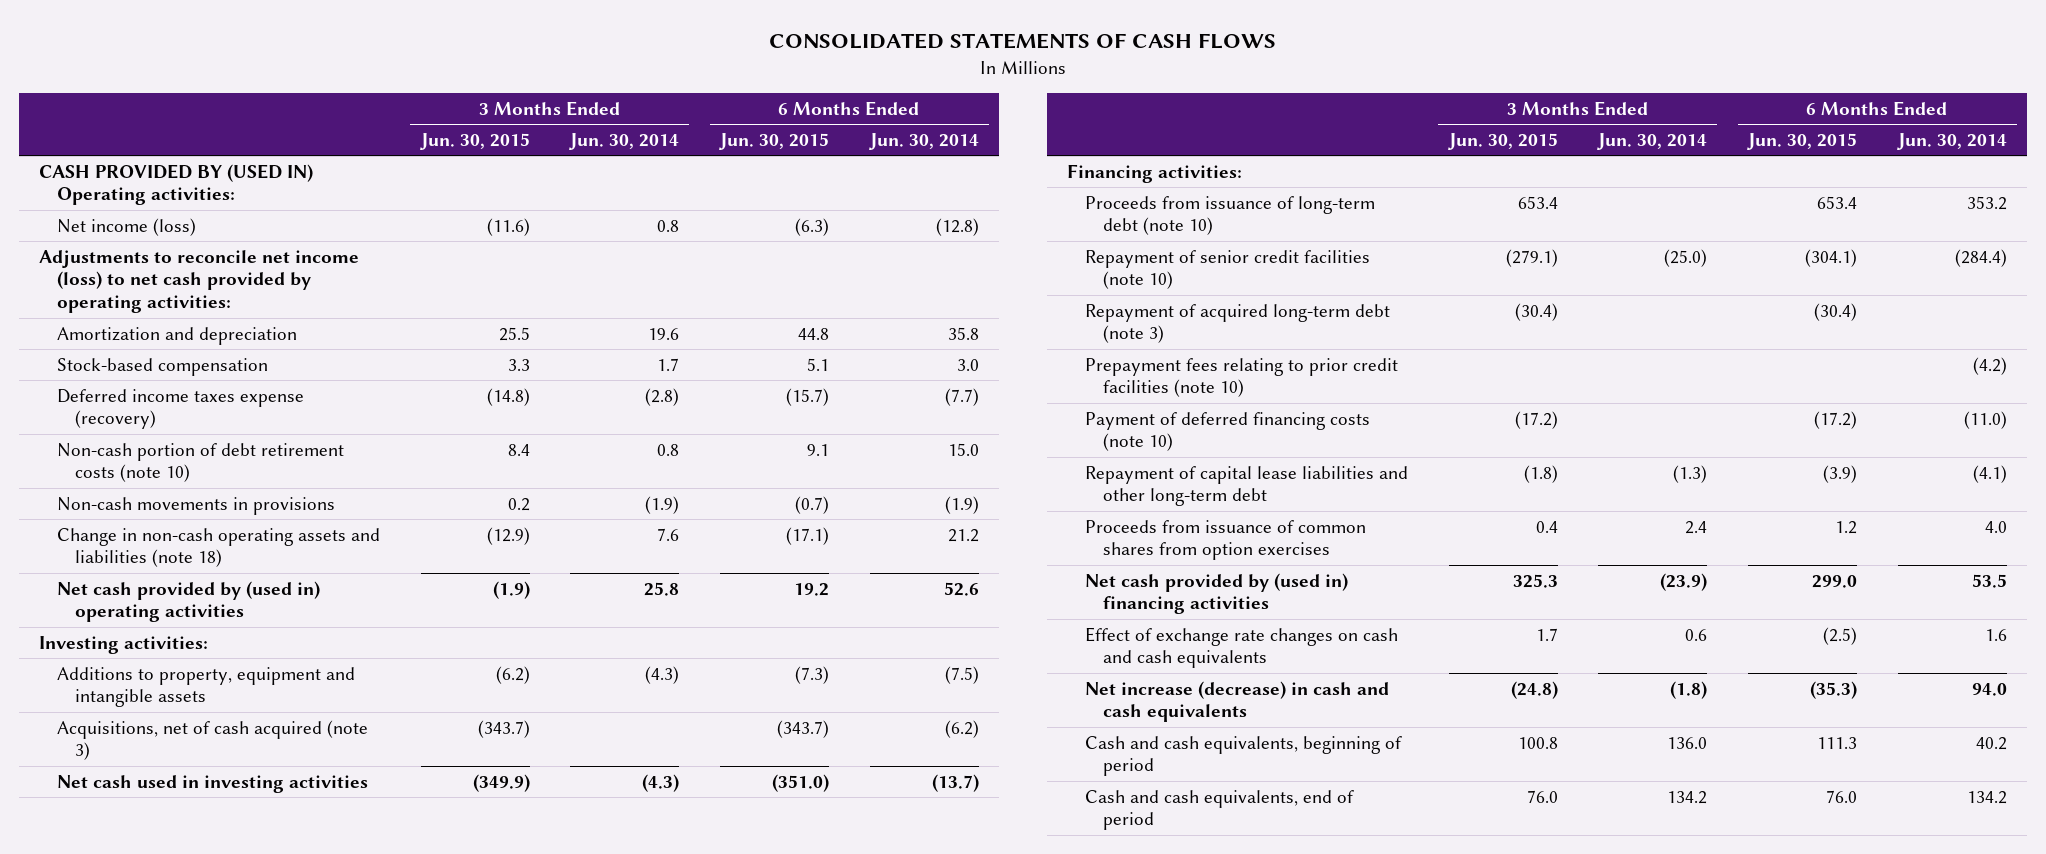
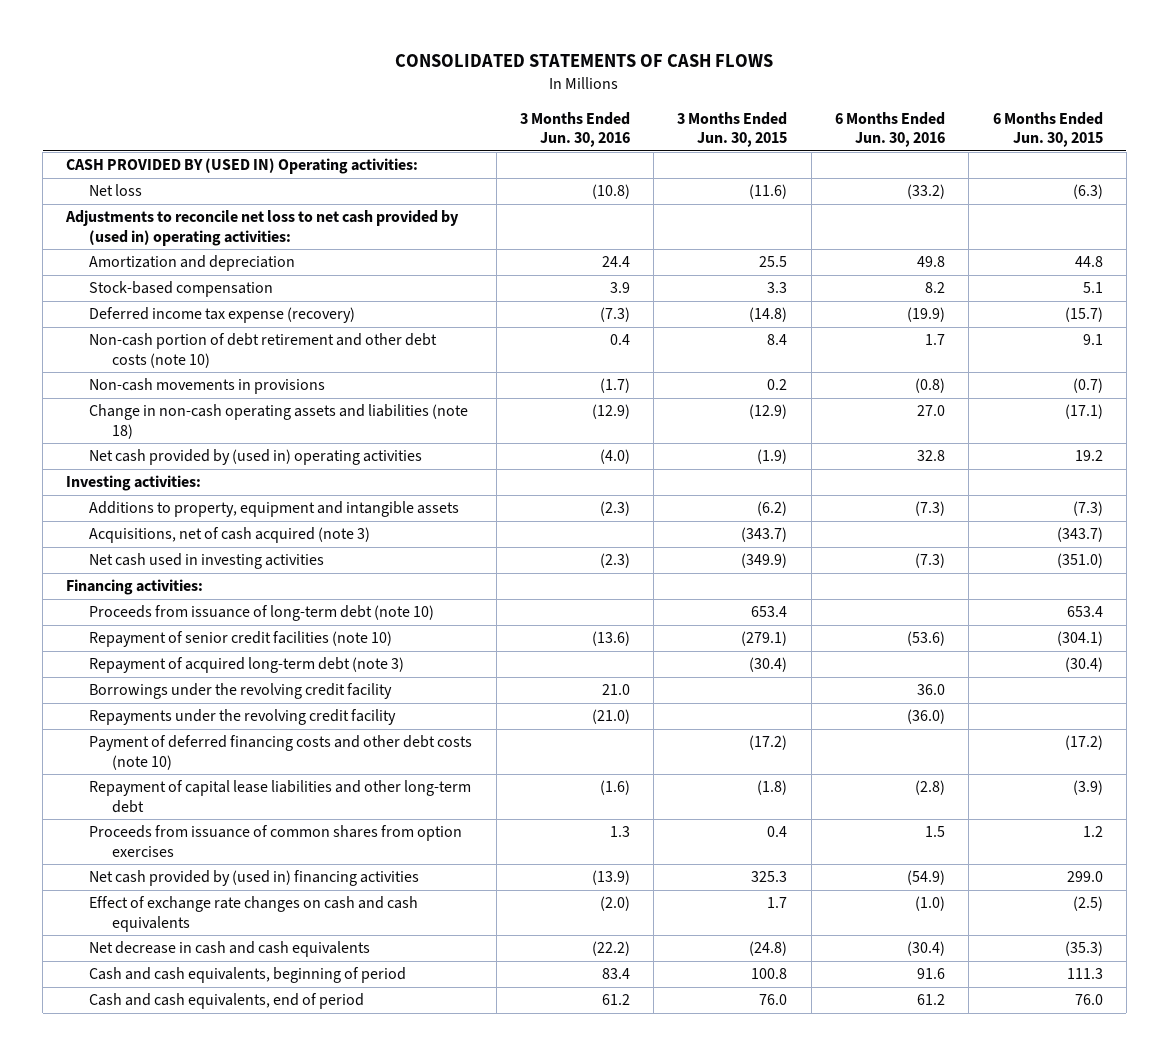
[569,132,680,150] Jun. 30, 2014 -> none
[868,132,979,150] Jun. 30, 2014 -> none
none -> [519,111,630,147] 3 Months Ended Jun. 30, 2016
none -> [835,111,946,147] 6 Months Ended Jun. 30, 2016
[56,217,196,236] Net income (loss) -> [89,184,143,197] Net loss
[39,249,360,314] Adjustments to reconcile net income (loss) to net cash provided by operating activities: -> [65,210,460,246] Adjustments to reconcile net loss to net cash provided by (used in) operating activities:
[56,388,304,430] Deferred income taxes expense (recovery) -> [89,307,356,324] Deferred income tax expense (recovery)
[56,442,344,483] Non-cash portion of debt retirement costs (note 10) -> [89,333,438,368] Non-cash portion of debt retirement and other debt costs (note 10)
[1084,357,1398,398] Prepayment fees relating to prior credit facilities (note 10) -> none
none -> [89,683,393,700] Borrowings under the revolving credit facility
none -> [89,709,397,726] Repayments under the revolving credit facility
[1084,411,1370,452] Payment of deferred financing costs (note 10) -> [89,735,473,770] Payment of deferred financing costs and other debt costs (note 10)
[1084,680,1389,723] Net increase (decrease) in cash and cash equivalents -> [89,941,371,958] Net decrease in cash and cash equivalents

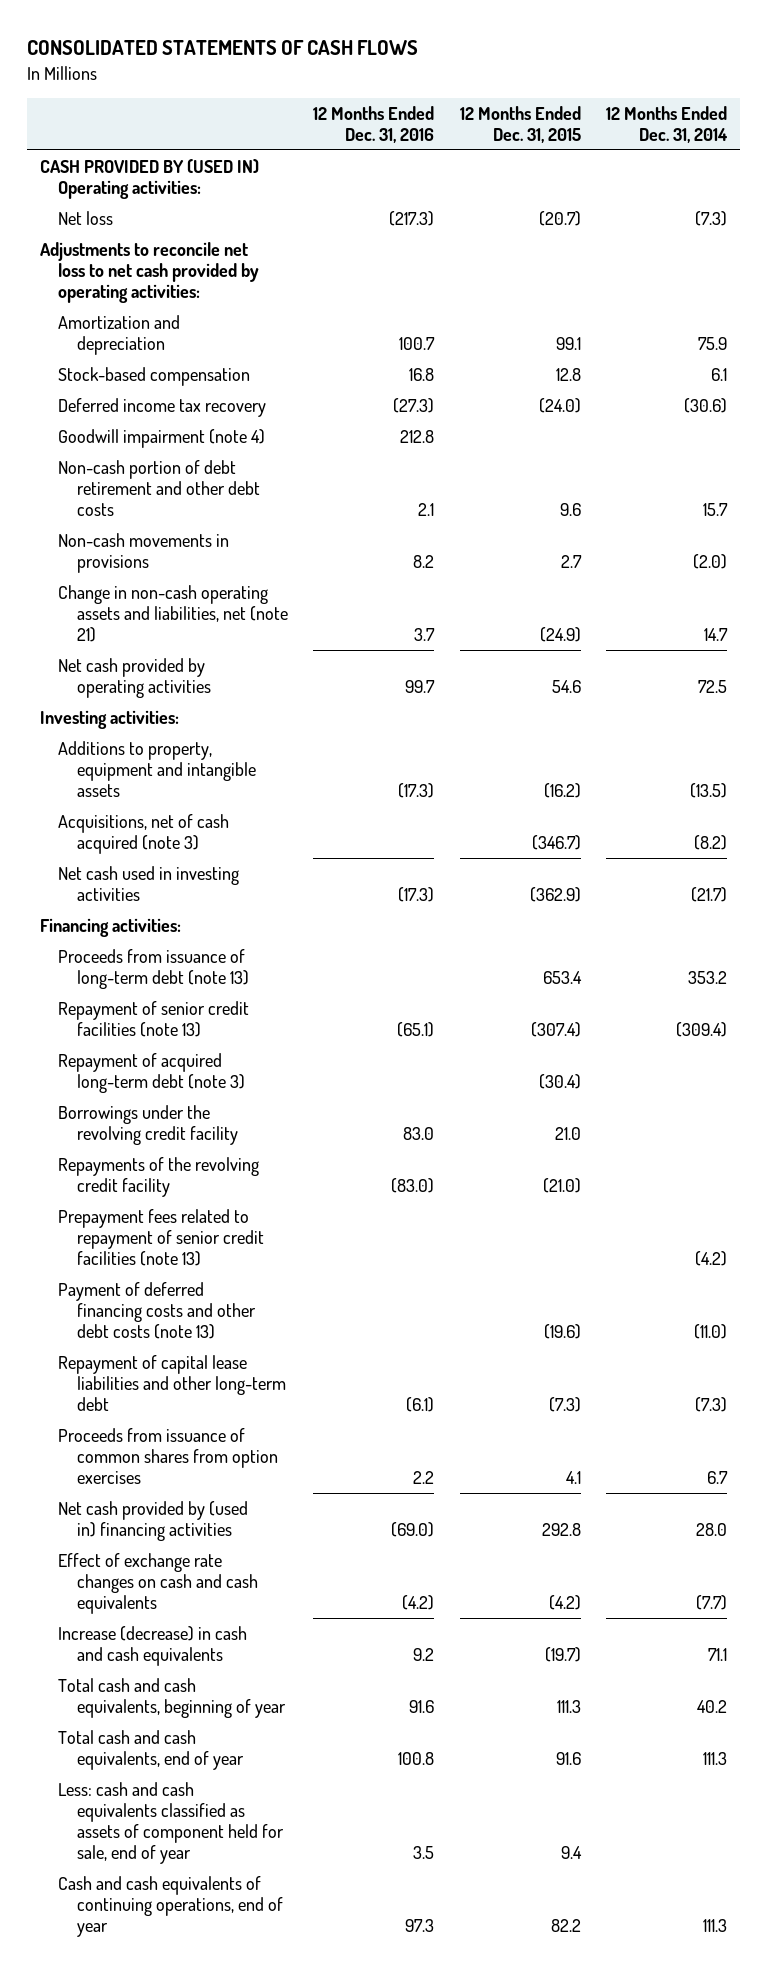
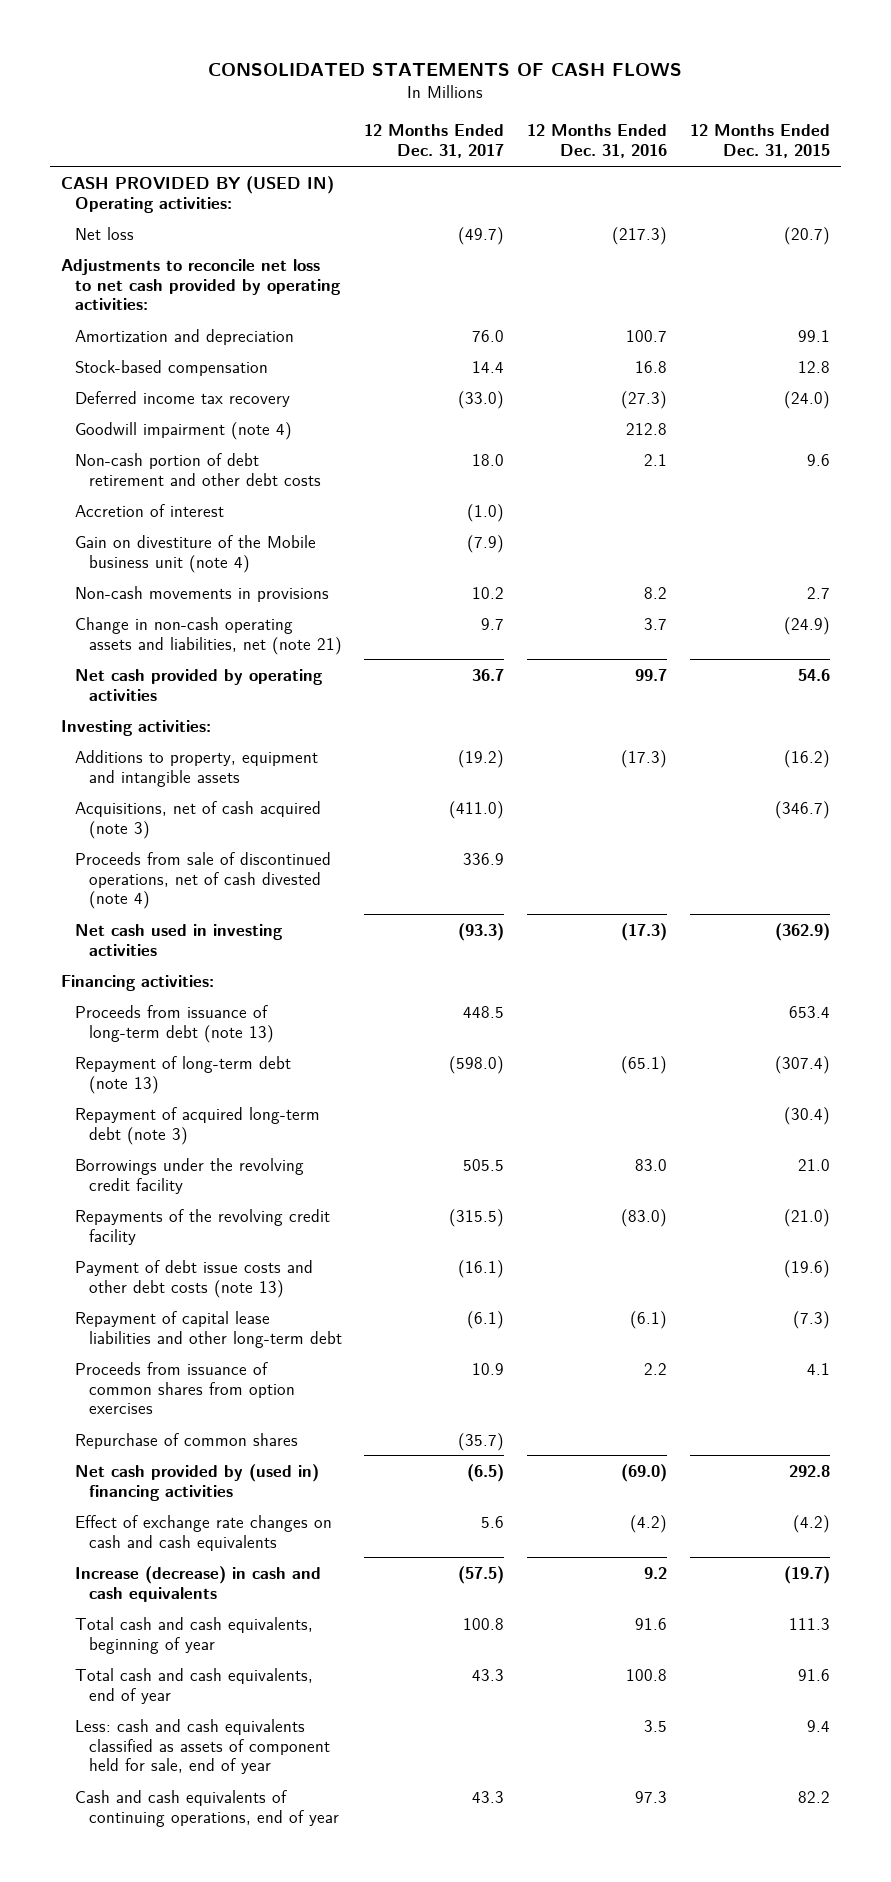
[606,105,729,143] 12 Months Ended Dec. 31, 2014 -> none
none -> [364,124,505,159] 12 Months Ended Dec. 31, 2017
none -> [74,503,224,517] Accretion of interest
none -> [74,534,316,573] Gain on divestiture of the Mobile business unit (note 4)
none -> [74,851,331,910] Proceeds from sale of discontinued operations, net of cash divested (note 4)
[58,1001,250,1038] Repayment of senior credit facilities (note 13) -> [74,1055,291,1094] Repayment of long-term debt (note 13)
[58,1209,264,1267] Prepayment fees related to repayment of senior credit facilities (note 13) -> none
[58,1282,256,1340] Payment of deferred financing costs and other debt costs (note 13) -> [74,1259,313,1298] Payment of debt issue costs and other debt costs (note 13)
none -> [74,1432,298,1449] Repurchase of common shares

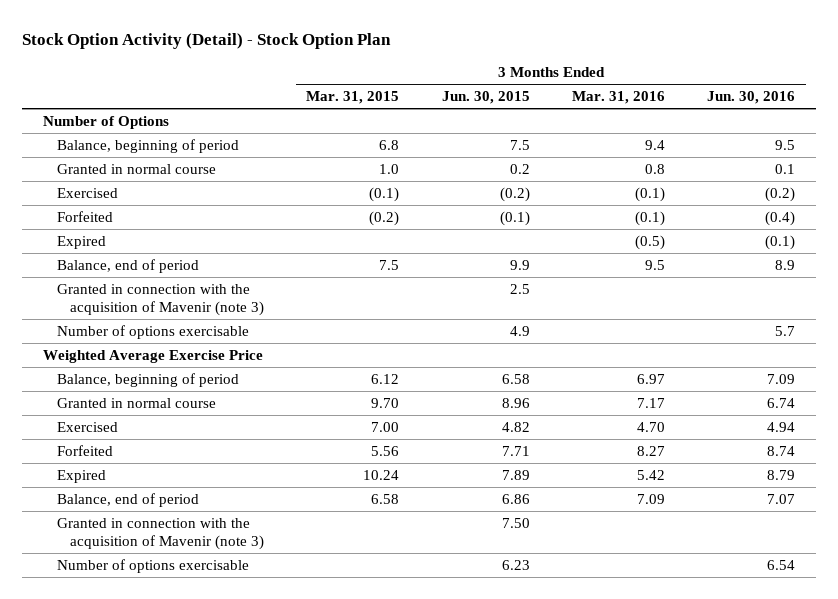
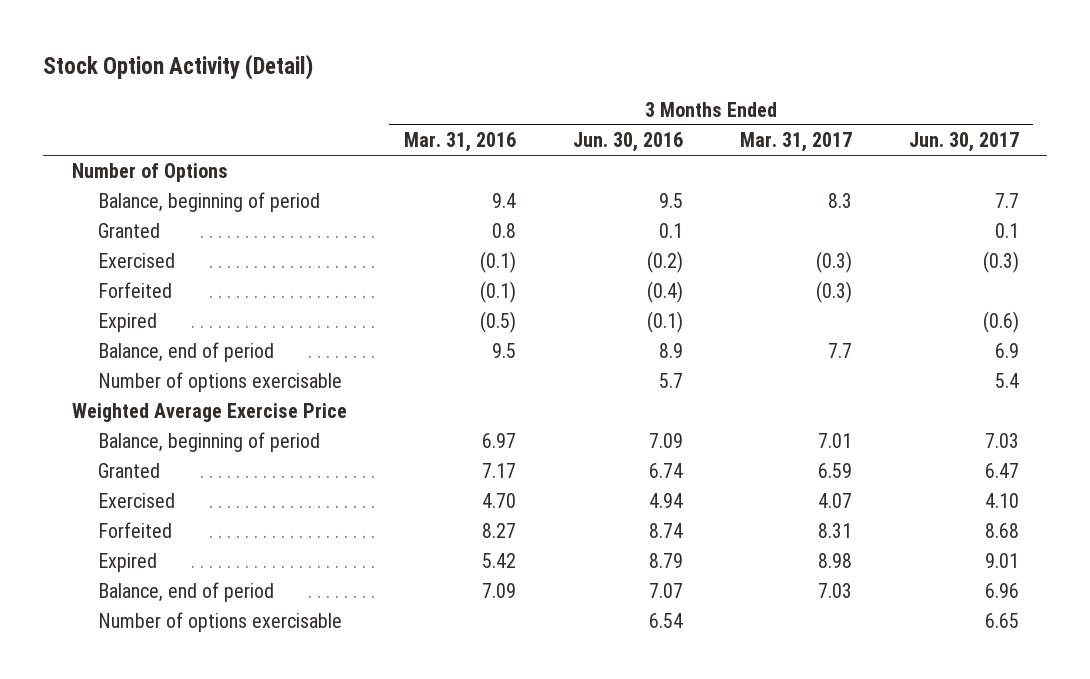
[22,33,392,50] Stock Option Activity (Detail) - Stock Option Plan -> [43,54,314,81] Stock Option Activity (Detail)
[306,90,400,104] Mar. 31, 2015 -> none
[441,90,530,104] Jun. 30, 2015 -> none
none -> [739,132,852,153] Mar. 31, 2017
none -> [908,132,1019,153] Jun. 30, 2017
[56,163,216,174] Granted in normal course -> [97,223,160,239] Granted
[56,283,265,317] Granted in connection with the acquisition of Mavenir (note 3) -> none
[56,397,216,408] Granted in normal course -> [97,463,160,479] Granted
[56,517,265,551] Granted in connection with the acquisition of Mavenir (note 3) -> none

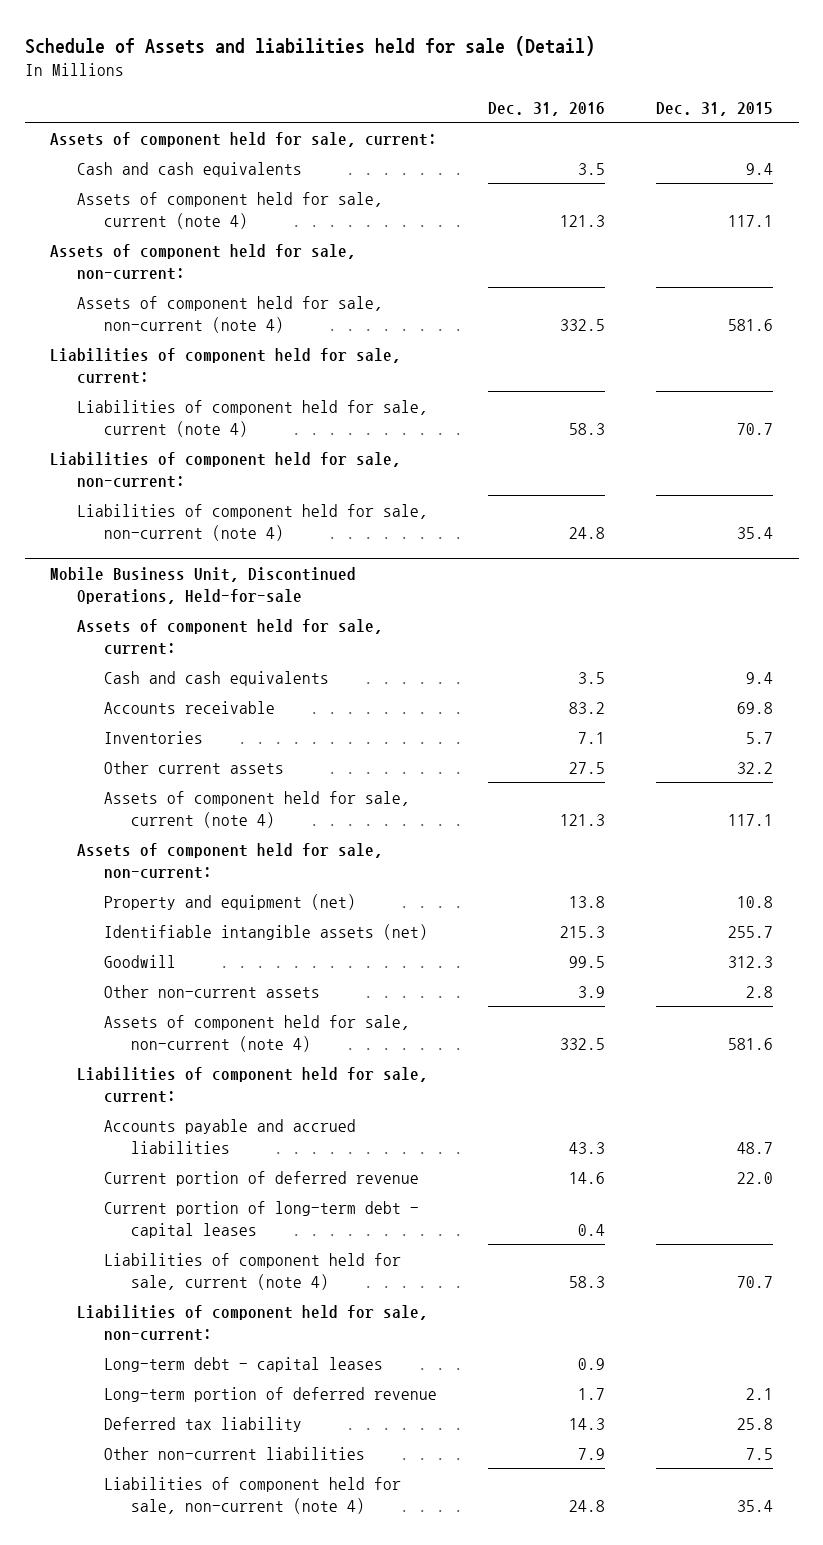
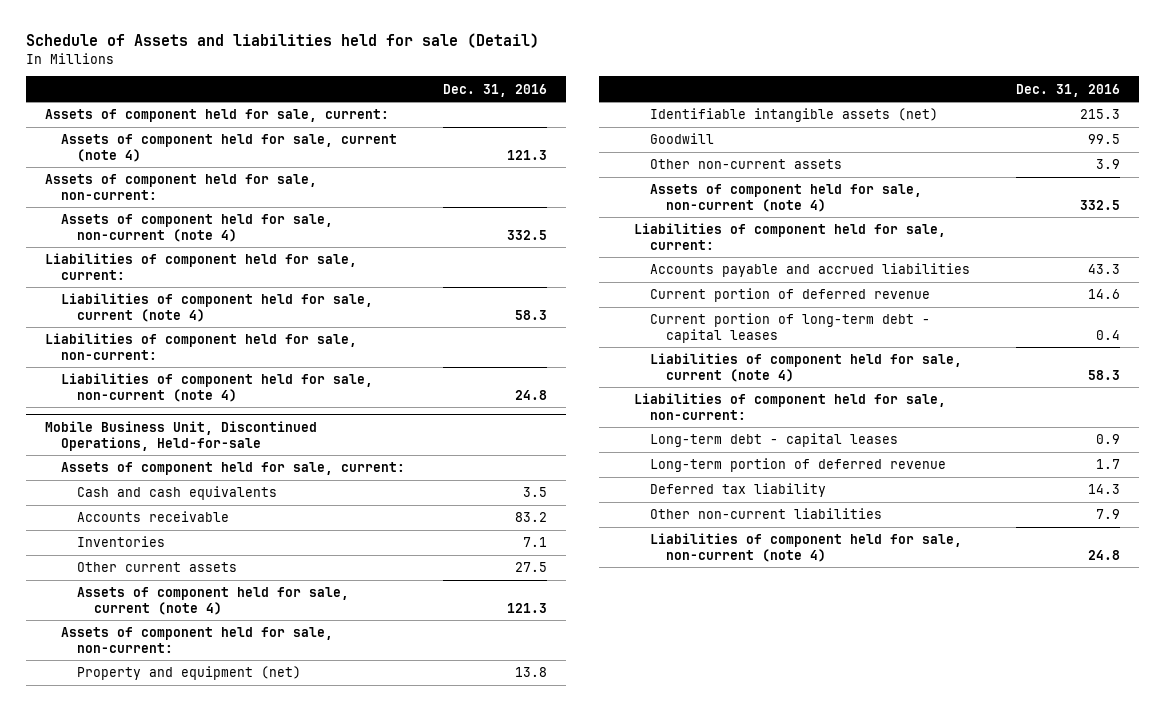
[656,101,774,116] Dec. 31, 2015 -> none
[77,161,303,177] Cash and cash equivalents -> none

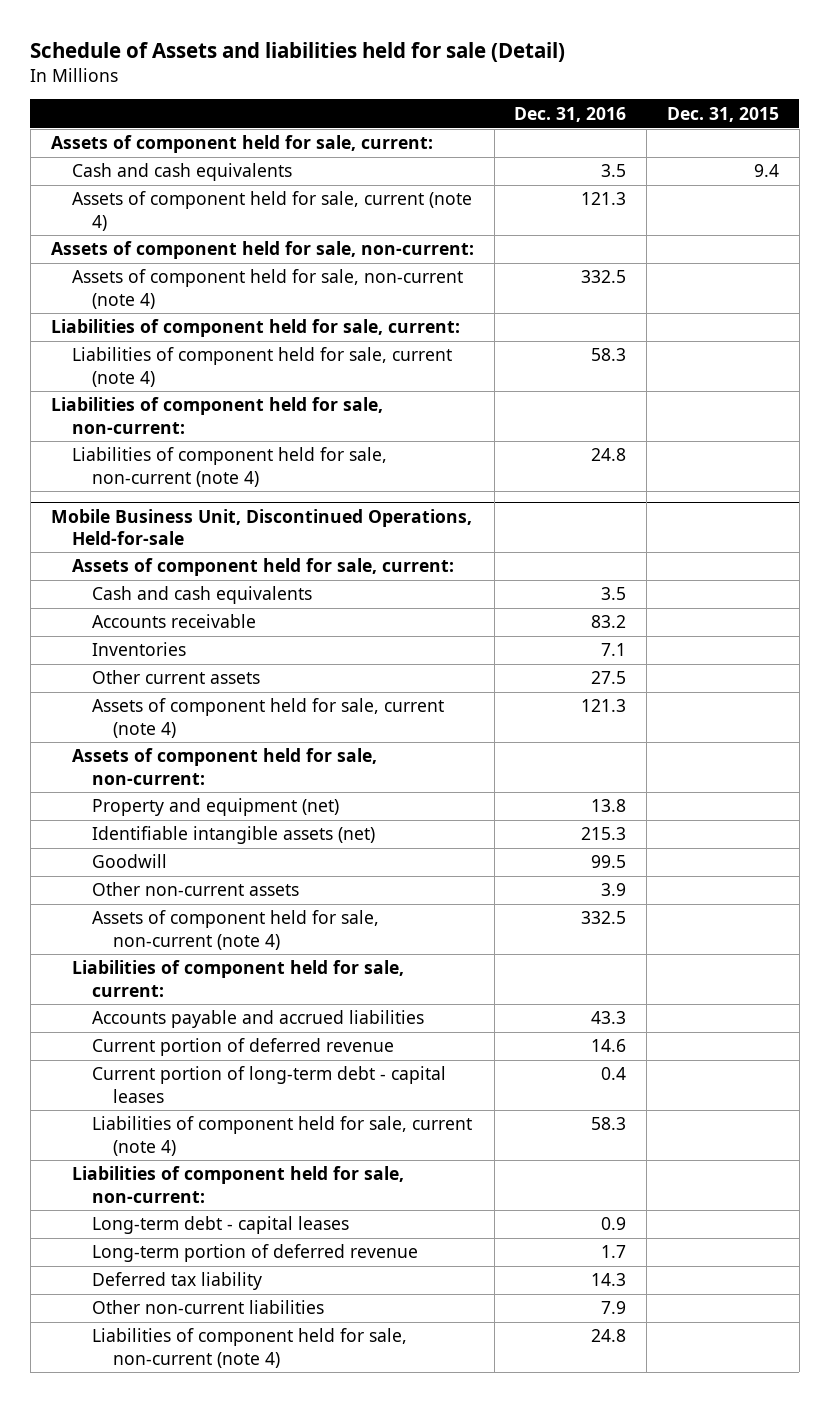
none -> [667,106,780,122] Dec. 31, 2015
none -> [71,163,292,182] Cash and cash equivalents

